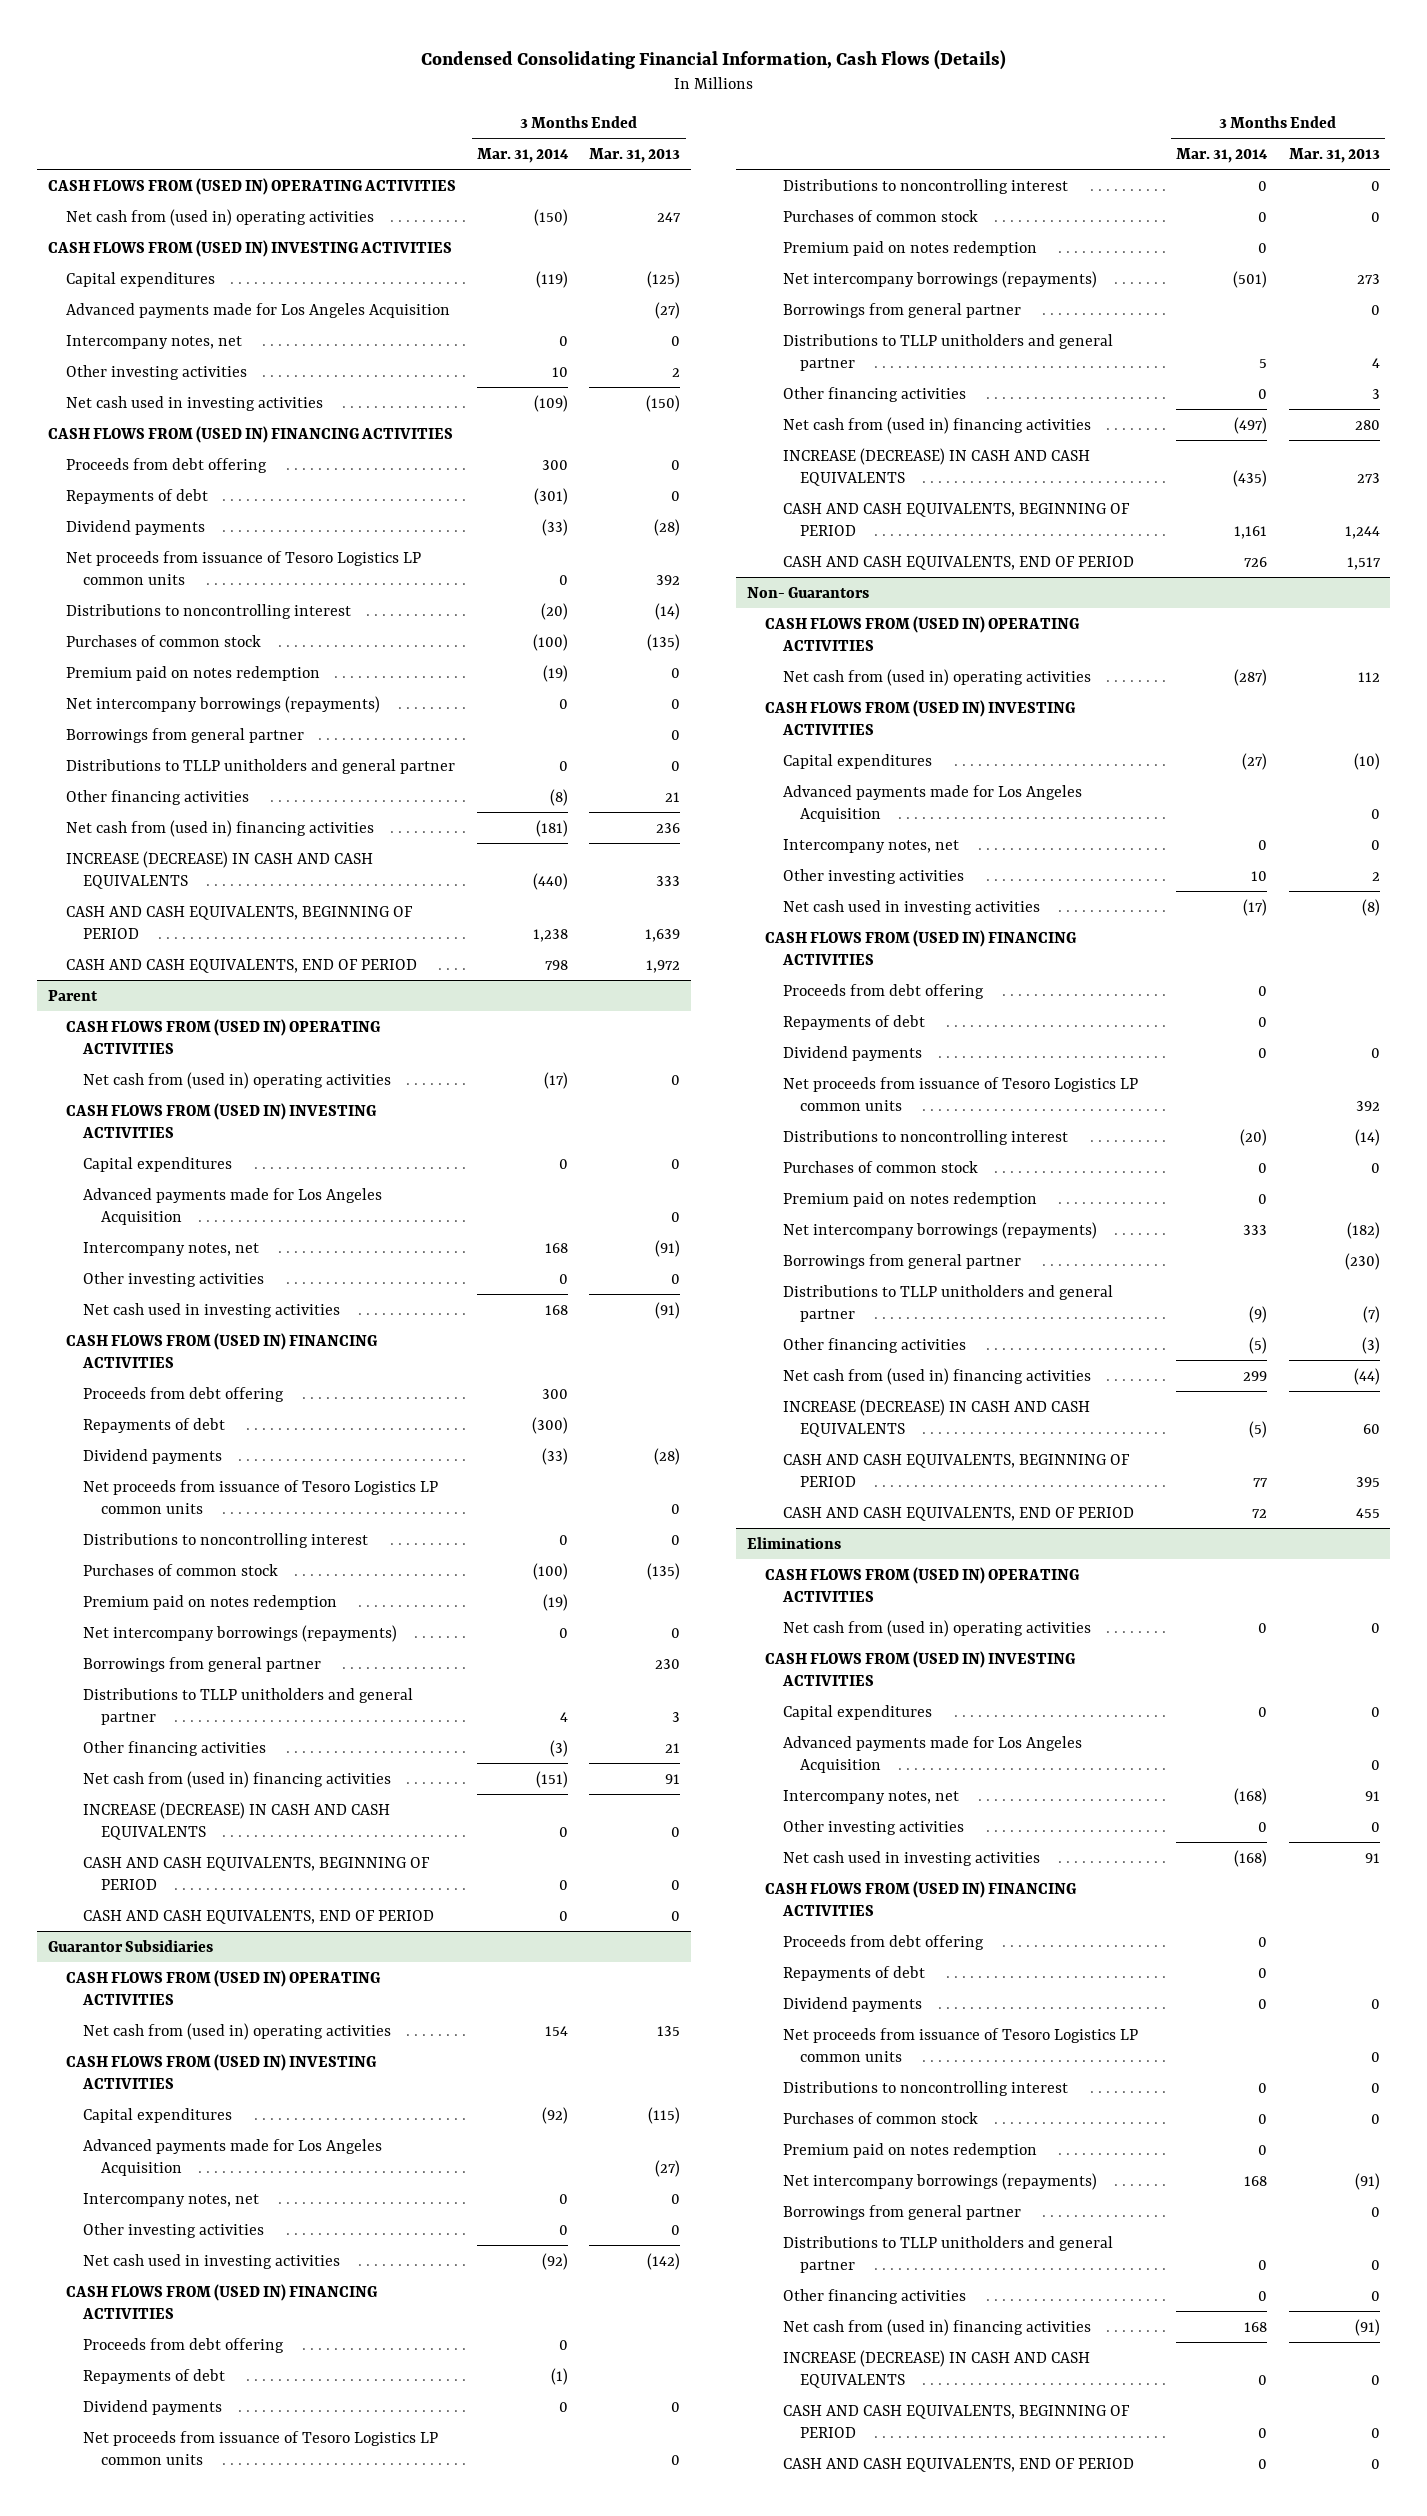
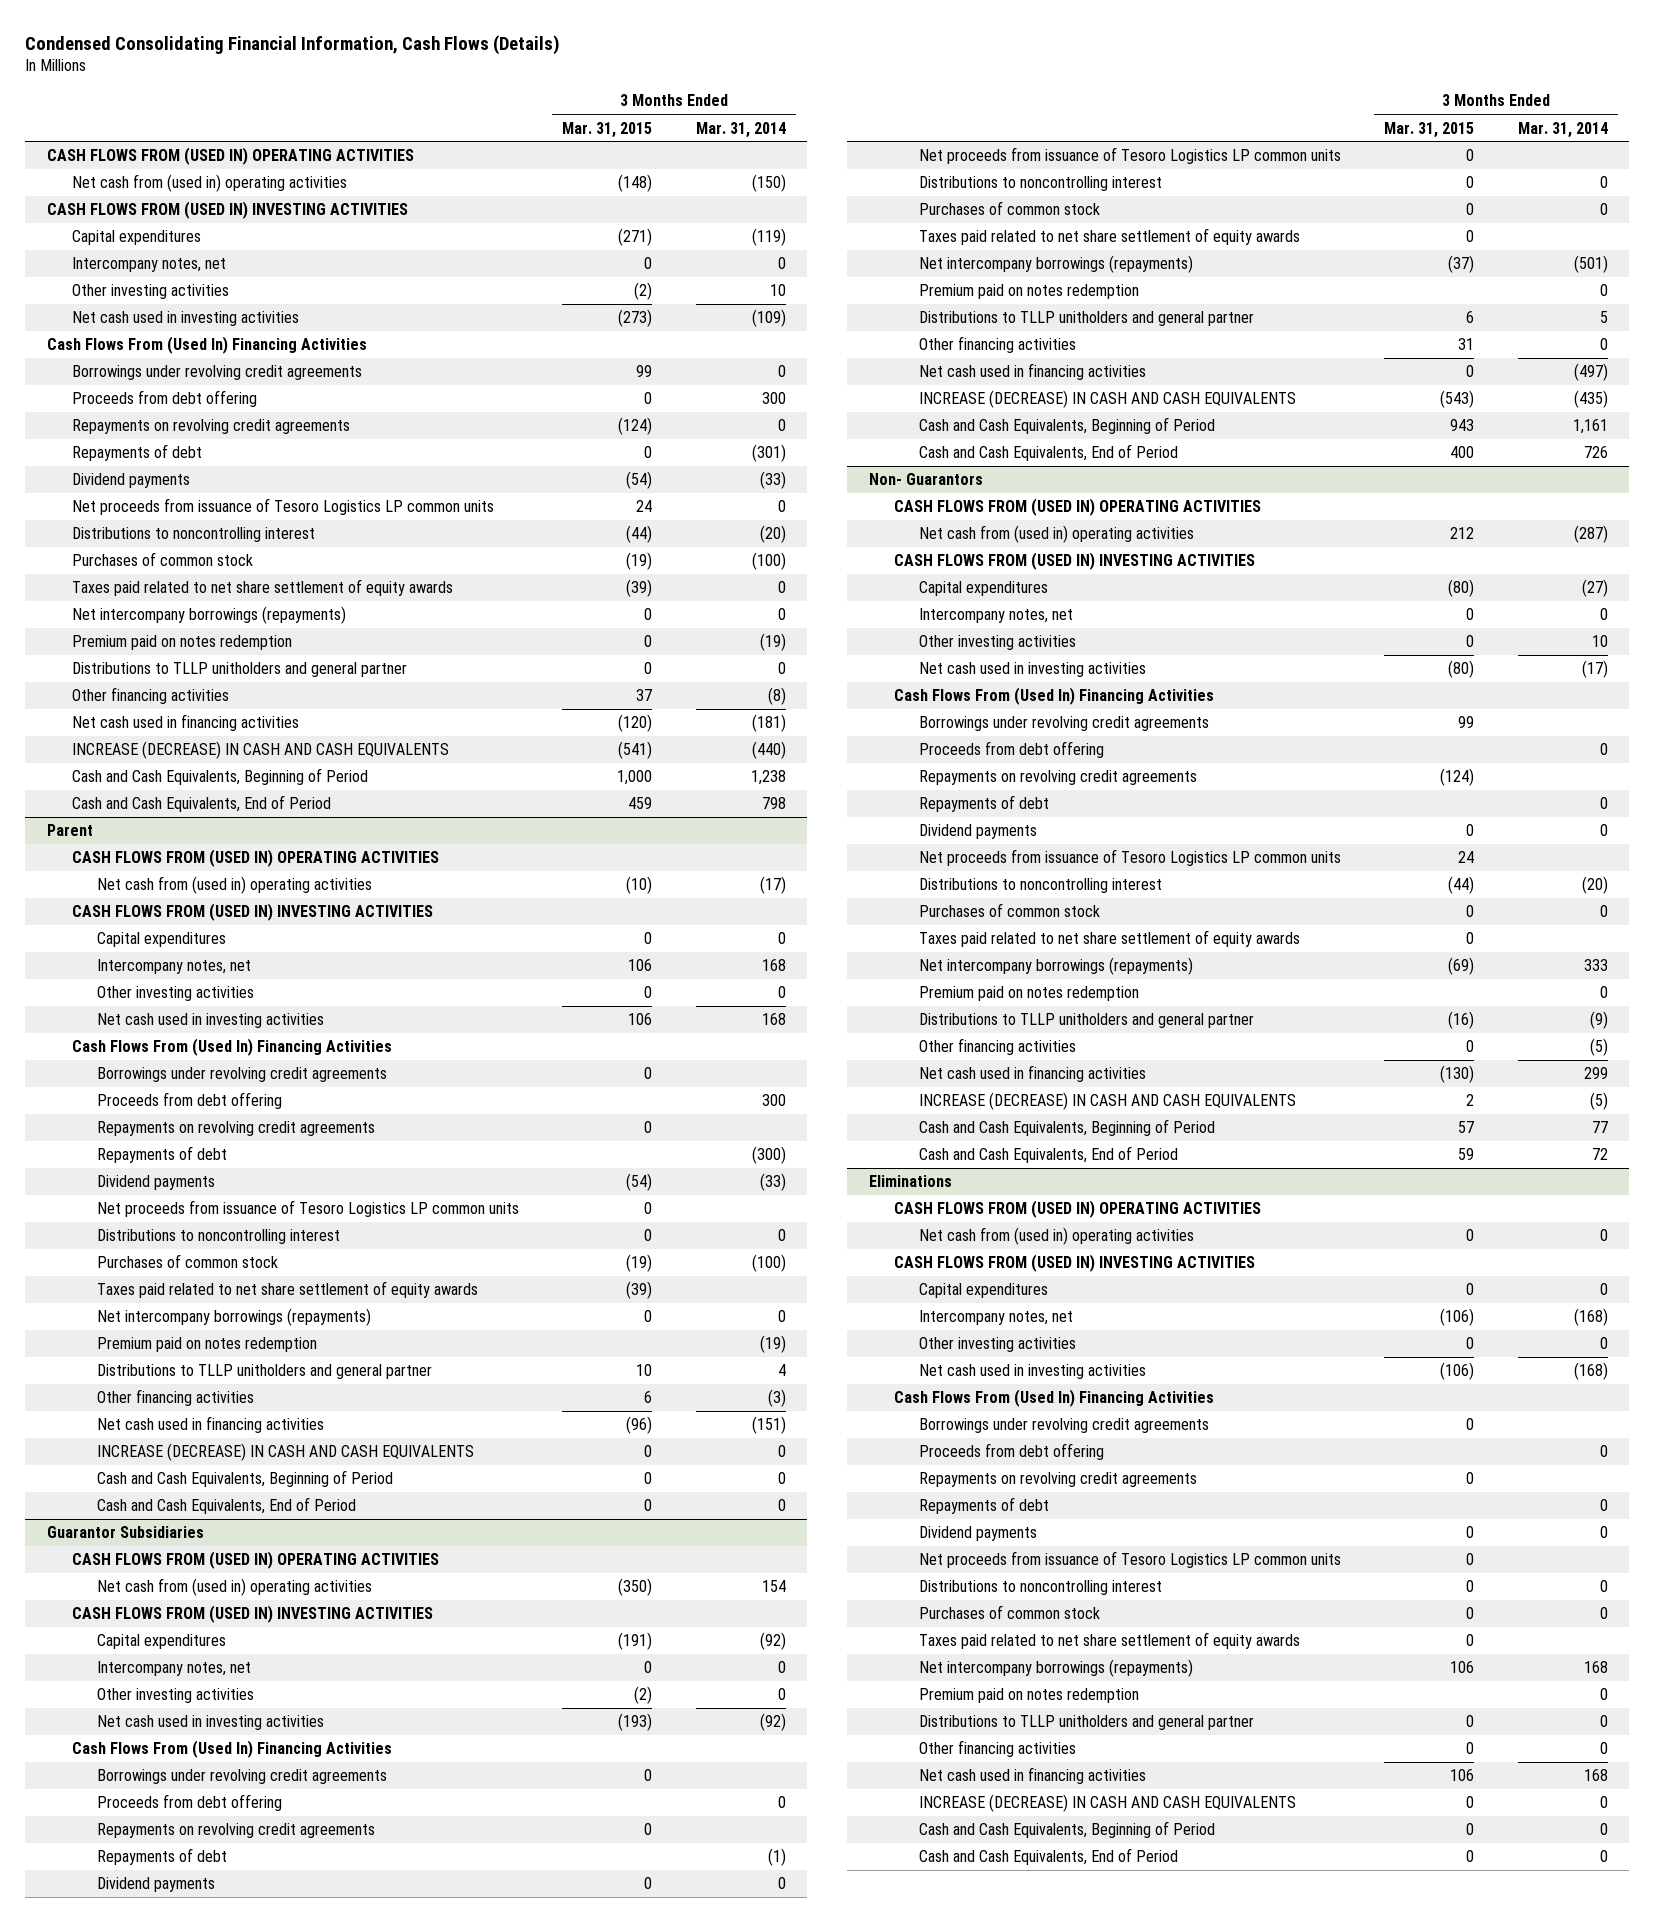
[589,147,681,163] Mar. 31, 2013 -> none
none -> [562,121,653,138] Mar. 31, 2015
[65,302,450,318] Advanced payments made for Los Angeles Acquisition -> none
[47,425,453,443] CASH FLOWS FROM (USED IN) FINANCING ACTIVITIES -> [46,336,367,355] Cash Flows From (Used In) Financing Activities
none -> [71,365,362,381] Borrowings under revolving credit agreements
none -> [71,419,350,435] Repayments on revolving credit agreements
none -> [71,579,453,597] Taxes paid related to net share settlement of equity awards
[65,727,304,743] Borrowings from general partner -> none
[65,665,320,681] Premium paid on notes redemption -> [71,635,292,651] Premium paid on notes redemption
[65,819,374,837] Net cash from (used in) financing activities -> [71,714,299,732] Net cash used in financing activities
[65,905,413,939] CASH AND CASH EQUIVALENTS, BEGINNING OF PERIOD -> [71,768,368,786] Cash and Cash Equivalents, Beginning of Period
[65,958,417,973] CASH AND CASH EQUIVALENTS, END OF PERIOD -> [71,795,331,813] Cash and Cash Equivalents, End of Period
[83,1187,383,1225] Advanced payments made for Los Angeles Acquisition -> none
[65,1332,378,1368] CASH FLOWS FROM (USED IN) FINANCING ACTIVITIES -> [71,1038,392,1057] Cash Flows From (Used In) Financing Activities
none -> [97,1067,388,1083] Borrowings under revolving credit agreements
none -> [97,1121,376,1137] Repayments on revolving credit agreements
none -> [97,1281,479,1299] Taxes paid related to net share settlement of equity awards
[83,1656,322,1672] Borrowings from general partner -> none
[83,1594,338,1610] Premium paid on notes redemption -> [97,1337,318,1353] Premium paid on notes redemption
[83,1770,392,1788] Net cash from (used in) financing activities -> [97,1416,325,1434] Net cash used in financing activities
[83,1856,431,1890] CASH AND CASH EQUIVALENTS, BEGINNING OF PERIOD -> [97,1470,394,1488] Cash and Cash Equivalents, Beginning of Period
[83,1909,435,1924] CASH AND CASH EQUIVALENTS, END OF PERIOD -> [97,1497,357,1515] Cash and Cash Equivalents, End of Period
[83,2138,383,2176] Advanced payments made for Los Angeles Acquisition -> none
[65,2283,378,2319] CASH FLOWS FROM (USED IN) FINANCING ACTIVITIES -> [71,1740,392,1759] Cash Flows From (Used In) Financing Activities
none -> [97,1769,388,1785] Borrowings under revolving credit agreements
none -> [97,1823,376,1839] Repayments on revolving credit agreements
none -> [919,228,1301,246] Taxes paid related to net share settlement of equity awards
[782,302,1021,318] Borrowings from general partner -> none
[782,240,1037,256] Premium paid on notes redemption -> [919,284,1140,300] Premium paid on notes redemption
[782,416,1091,434] Net cash from (used in) financing activities -> [919,363,1147,381] Net cash used in financing activities
[782,502,1130,536] CASH AND CASH EQUIVALENTS, BEGINNING OF PERIOD -> [919,417,1216,435] Cash and Cash Equivalents, Beginning of Period
[782,555,1134,570] CASH AND CASH EQUIVALENTS, END OF PERIOD -> [919,444,1179,462] Cash and Cash Equivalents, End of Period
[782,784,1082,822] Advanced payments made for Los Angeles Acquisition -> none
[764,929,1077,965] CASH FLOWS FROM (USED IN) FINANCING ACTIVITIES -> [893,687,1214,706] Cash Flows From (Used In) Financing Activities
none -> [919,716,1210,732] Borrowings under revolving credit agreements
none -> [919,770,1198,786] Repayments on revolving credit agreements
none -> [919,930,1301,948] Taxes paid related to net share settlement of equity awards
[782,1253,1021,1269] Borrowings from general partner -> none
[782,1191,1037,1207] Premium paid on notes redemption -> [919,986,1140,1002] Premium paid on notes redemption
[782,1367,1091,1385] Net cash from (used in) financing activities -> [919,1065,1147,1083] Net cash used in financing activities
[782,1453,1130,1487] CASH AND CASH EQUIVALENTS, BEGINNING OF PERIOD -> [919,1119,1216,1137] Cash and Cash Equivalents, Beginning of Period
[782,1506,1134,1521] CASH AND CASH EQUIVALENTS, END OF PERIOD -> [919,1146,1179,1164] Cash and Cash Equivalents, End of Period
[782,1735,1082,1773] Advanced payments made for Los Angeles Acquisition -> none
[764,1880,1077,1916] CASH FLOWS FROM (USED IN) FINANCING ACTIVITIES -> [893,1389,1214,1408] Cash Flows From (Used In) Financing Activities
none -> [919,1418,1210,1434] Borrowings under revolving credit agreements
none -> [919,1472,1198,1488] Repayments on revolving credit agreements
none -> [919,1632,1301,1650] Taxes paid related to net share settlement of equity awards
[782,2204,1021,2220] Borrowings from general partner -> none
[782,2142,1037,2158] Premium paid on notes redemption -> [919,1688,1140,1704] Premium paid on notes redemption
[782,2318,1091,2336] Net cash from (used in) financing activities -> [919,1767,1147,1785] Net cash used in financing activities
[782,2404,1130,2438] CASH AND CASH EQUIVALENTS, BEGINNING OF PERIOD -> [919,1821,1216,1839] Cash and Cash Equivalents, Beginning of Period
[782,2457,1134,2472] CASH AND CASH EQUIVALENTS, END OF PERIOD -> [919,1848,1179,1866] Cash and Cash Equivalents, End of Period

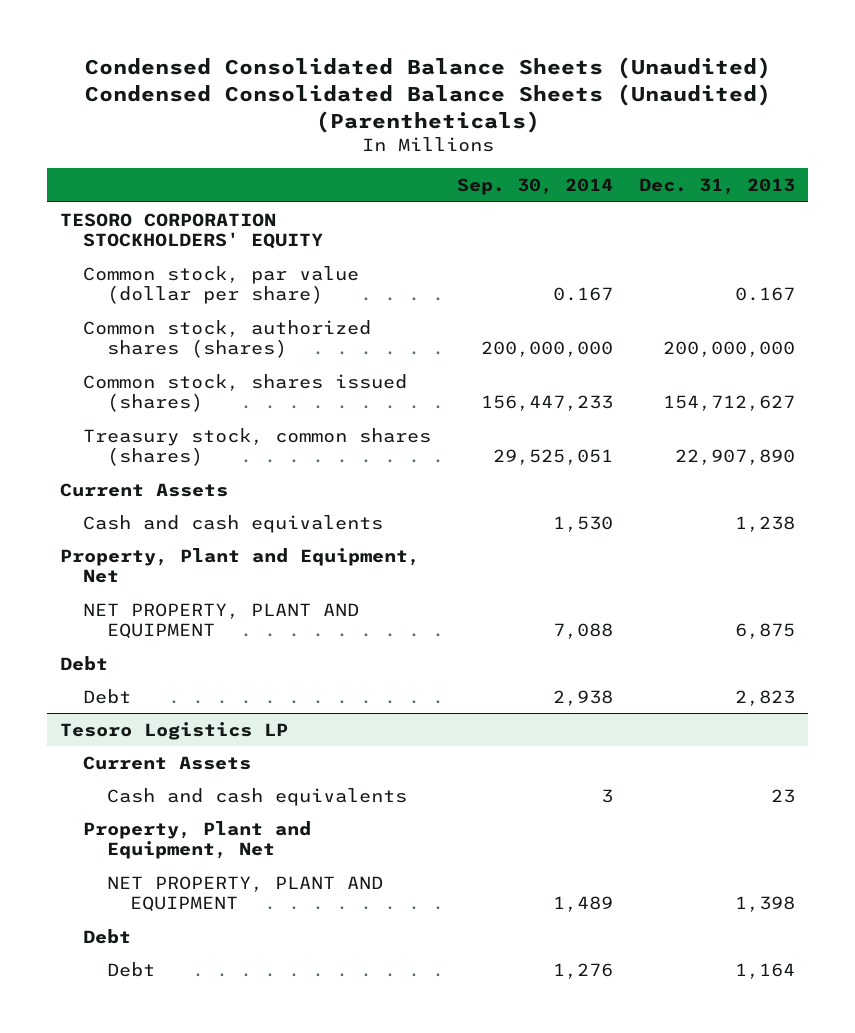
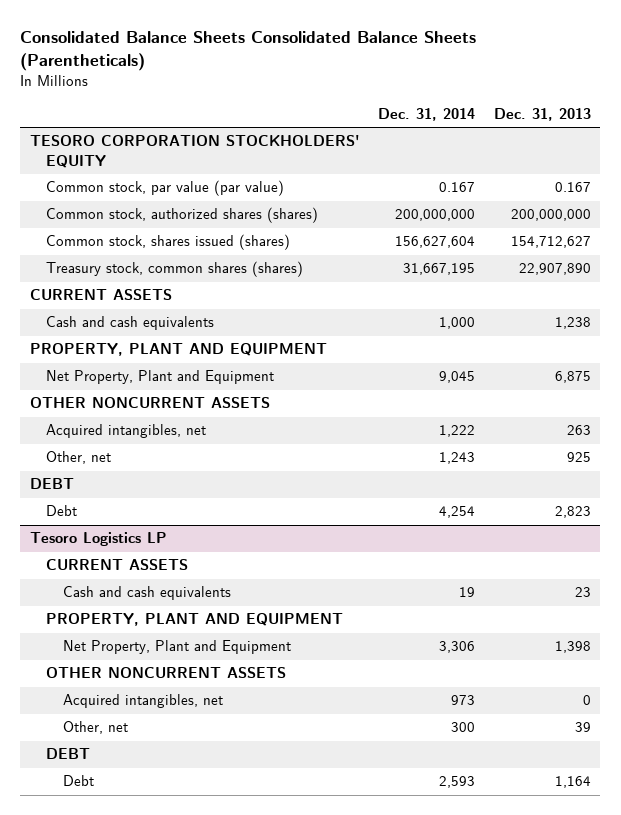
[84,57,771,133] Condensed Consolidated Balance Sheets (Unaudited) Condensed Consolidated Balance Sheets (Unaudited) (Parentheticals) -> [20,31,477,71] Consolidated Balance Sheets Consolidated Balance Sheets (Parentheticals)
[457,178,614,196] Sep. 30, 2014 -> none
none -> [378,108,476,122] Dec. 31, 2014
[83,265,360,305] Common stock, par value (dollar per share) -> [46,180,285,197] Common stock, par value (par value)
[60,482,229,497] Current Assets -> [29,289,172,301] CURRENT ASSETS
[60,547,421,584] Property, Plant and Equipment, Net -> [29,343,327,357] PROPERTY, PLANT AND EQUIPMENT
[83,602,360,640] NET PROPERTY, PLANT AND EQUIPMENT -> [46,370,275,385] Net Property, Plant and Equipment
none -> [29,397,270,409] OTHER NONCURRENT ASSETS
none -> [46,424,207,439] Acquired intangibles, net
none -> [46,451,112,465] Other, net
[60,655,109,671] Debt -> [29,478,74,490] DEBT
[83,755,252,770] Current Assets -> [46,559,189,571] CURRENT ASSETS
[83,820,312,860] Property, Plant and Equipment, Net -> [46,613,344,627] PROPERTY, PLANT AND EQUIPMENT
[106,875,383,913] NET PROPERTY, PLANT AND EQUIPMENT -> [63,640,292,655] Net Property, Plant and Equipment
none -> [46,667,287,679] OTHER NONCURRENT ASSETS
none -> [63,694,224,709] Acquired intangibles, net
none -> [63,721,129,735] Other, net
[83,928,132,944] Debt -> [46,748,91,760] DEBT

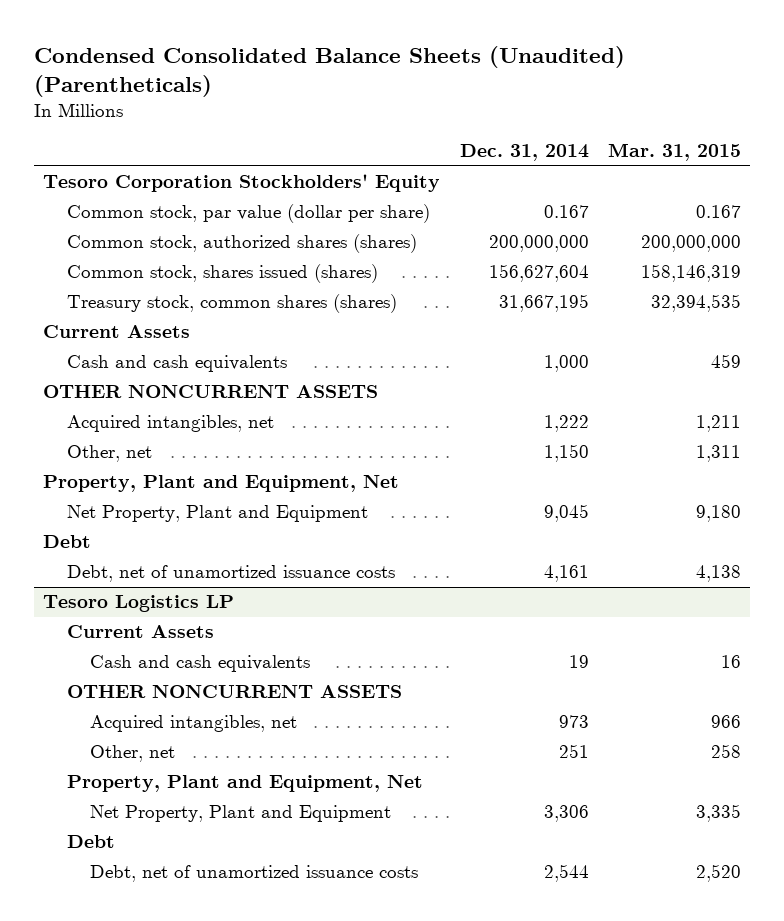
[20,31,477,71] Consolidated Balance Sheets Consolidated Balance Sheets (Parentheticals) -> [33,45,625,97] Condensed Consolidated Balance Sheets (Unaudited) (Parentheticals)
[493,108,591,122] Dec. 31, 2013 -> none
none -> [607,142,741,161] Mar. 31, 2015
[29,135,360,168] TESORO CORPORATION STOCKHOLDERS' EQUITY -> [43,174,441,193] Tesoro Corporation Stockholders' Equity
[46,180,285,197] Common stock, par value (par value) -> [66,204,430,224] Common stock, par value (dollar per share)
[29,289,172,301] CURRENT ASSETS -> [43,325,191,339] Current Assets
[29,343,327,357] PROPERTY, PLANT AND EQUIPMENT -> none
[46,505,78,517] Debt -> none
[439,452,476,465] 1,243 -> [543,444,589,463] 1,150
none -> [43,475,400,493] Property, Plant and Equipment, Net
[46,370,275,385] Net Property, Plant and Equipment -> [66,505,368,523] Net Property, Plant and Equipment
[29,478,74,490] DEBT -> [43,535,92,549] Debt
none -> [66,565,395,583] Debt, net of unamortized issuance costs
[46,559,189,571] CURRENT ASSETS -> [66,625,214,639] Current Assets
[46,613,344,627] PROPERTY, PLANT AND EQUIPMENT -> none
[63,775,95,787] Debt -> none
[451,722,476,733] 300 -> [558,744,589,759] 251
none -> [66,775,423,793] Property, Plant and Equipment, Net
[63,640,292,655] Net Property, Plant and Equipment -> [90,805,392,823] Net Property, Plant and Equipment
[46,748,91,760] DEBT -> [66,835,115,849] Debt
none -> [90,865,419,883] Debt, net of unamortized issuance costs

